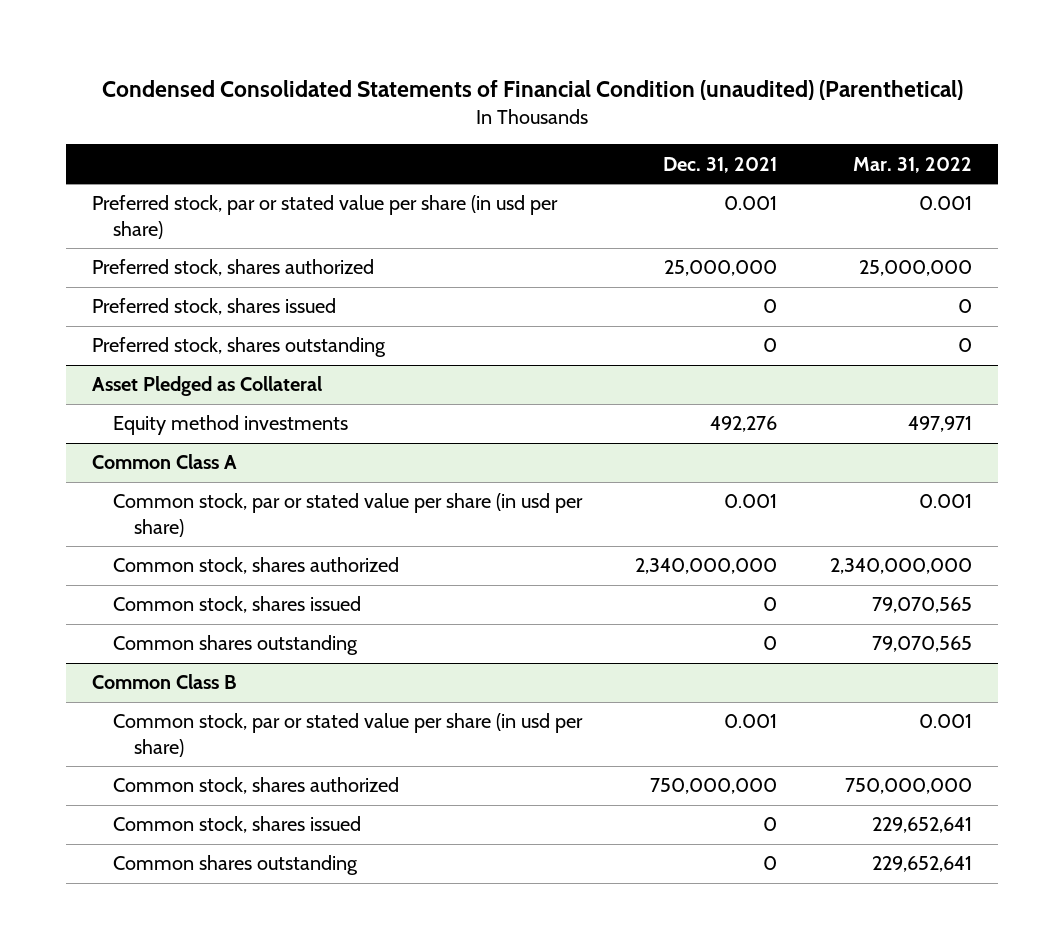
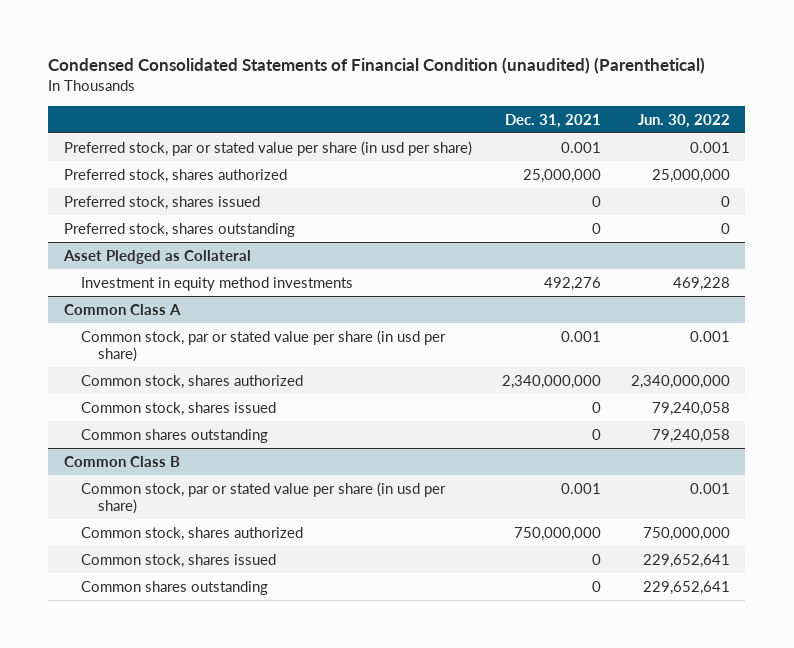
[852,156,972,173] Mar. 31, 2022 -> none
none -> [638,113,731,128] Jun. 30, 2022
[113,415,349,436] Equity method investments -> [81,276,354,291] Investment in equity method investments

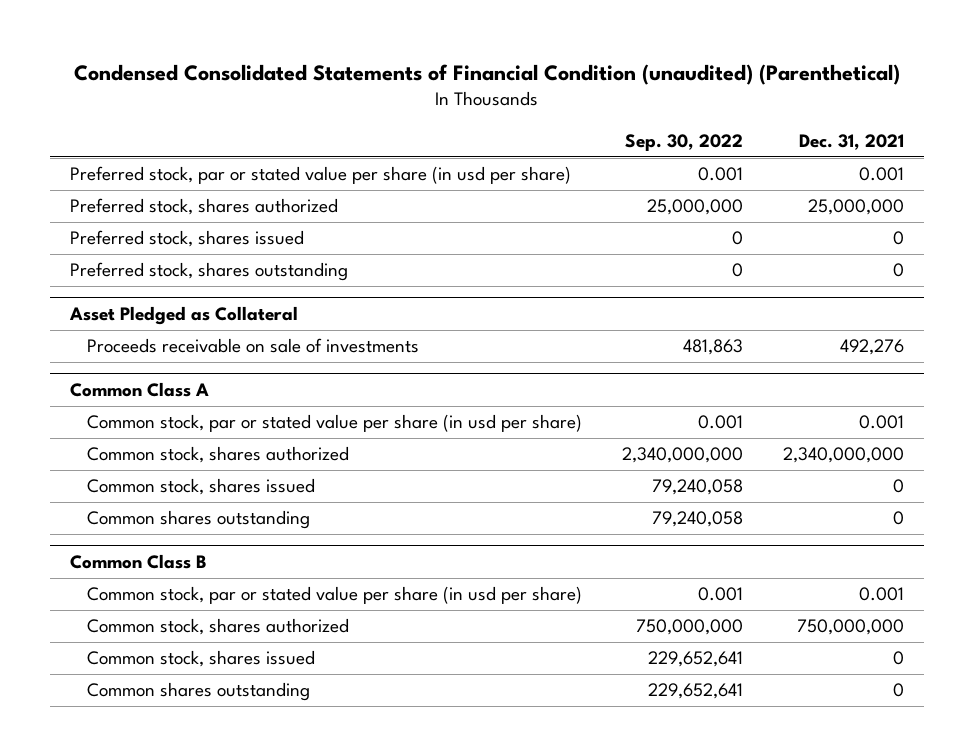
[638,113,731,128] Jun. 30, 2022 -> none
none -> [625,133,744,151] Sep. 30, 2022
[81,276,354,291] Investment in equity method investments -> [86,338,419,354] Proceeds receivable on sale of investments

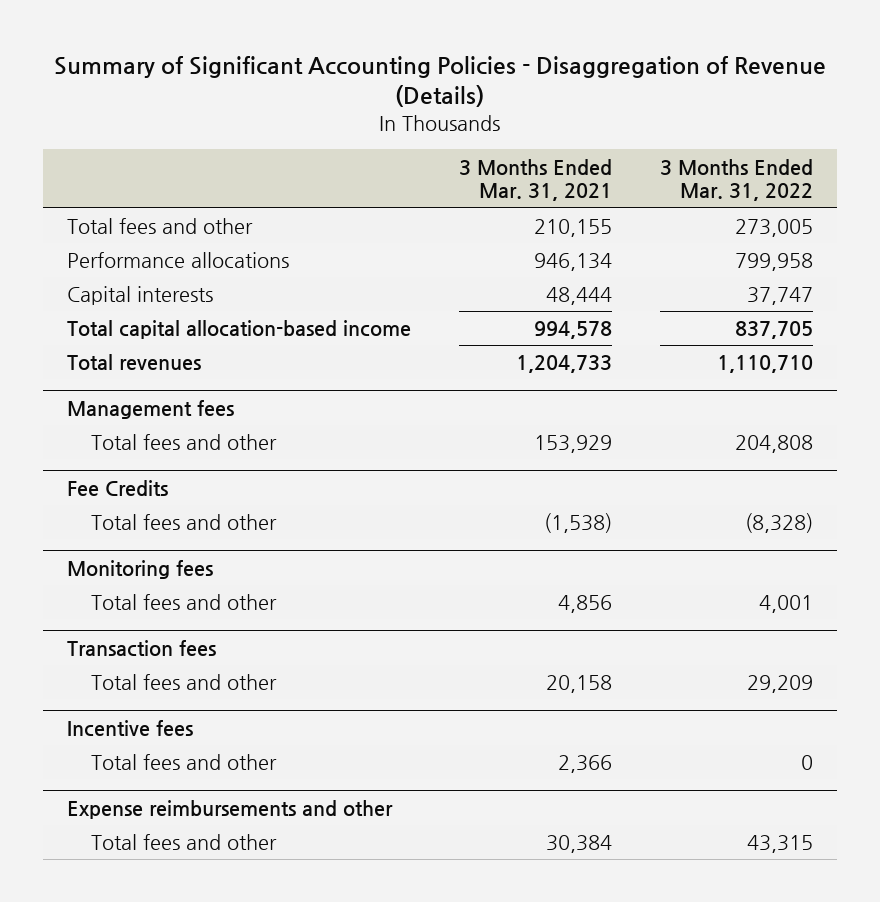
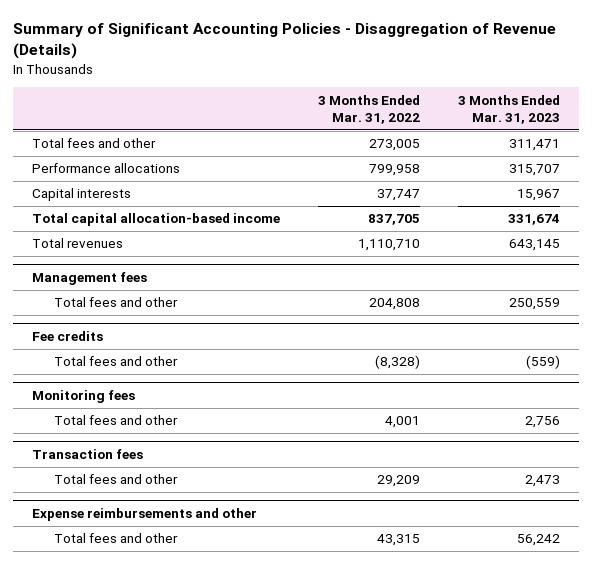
[458,158,612,202] 3 Months Ended Mar. 31, 2021 -> none
none -> [458,94,561,124] 3 Months Ended Mar. 31, 2023
[66,479,168,496] Fee Credits -> [32,331,104,342] Fee credits
[66,719,193,737] Incentive fees -> none
[90,754,277,771] Total fees and other -> none

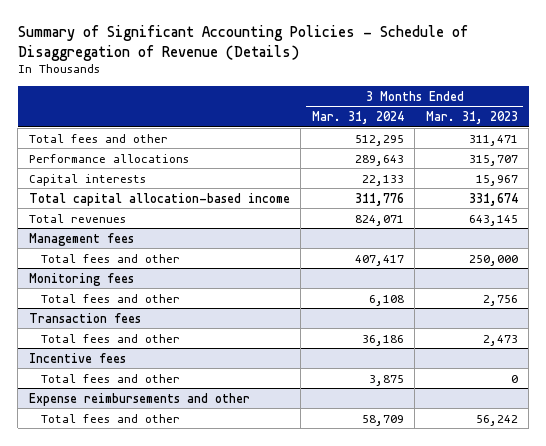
[13,23,557,60] Summary of Significant Accounting Policies - Disaggregation of Revenue (Details) -> [17,25,468,61] Summary of Significant Accounting Policies - Schedule of Disaggregation of Revenue (Details)
[318,94,421,124] 3 Months Ended Mar. 31, 2022 -> none
none -> [311,111,404,125] Mar. 31, 2024
[32,331,104,342] Fee credits -> none
[53,356,178,367] Total fees and other -> none
[509,298,561,311] 250,559 -> [468,254,518,266] 250,000
none -> [28,352,126,363] Incentive fees
none -> [40,373,180,383] Total fees and other

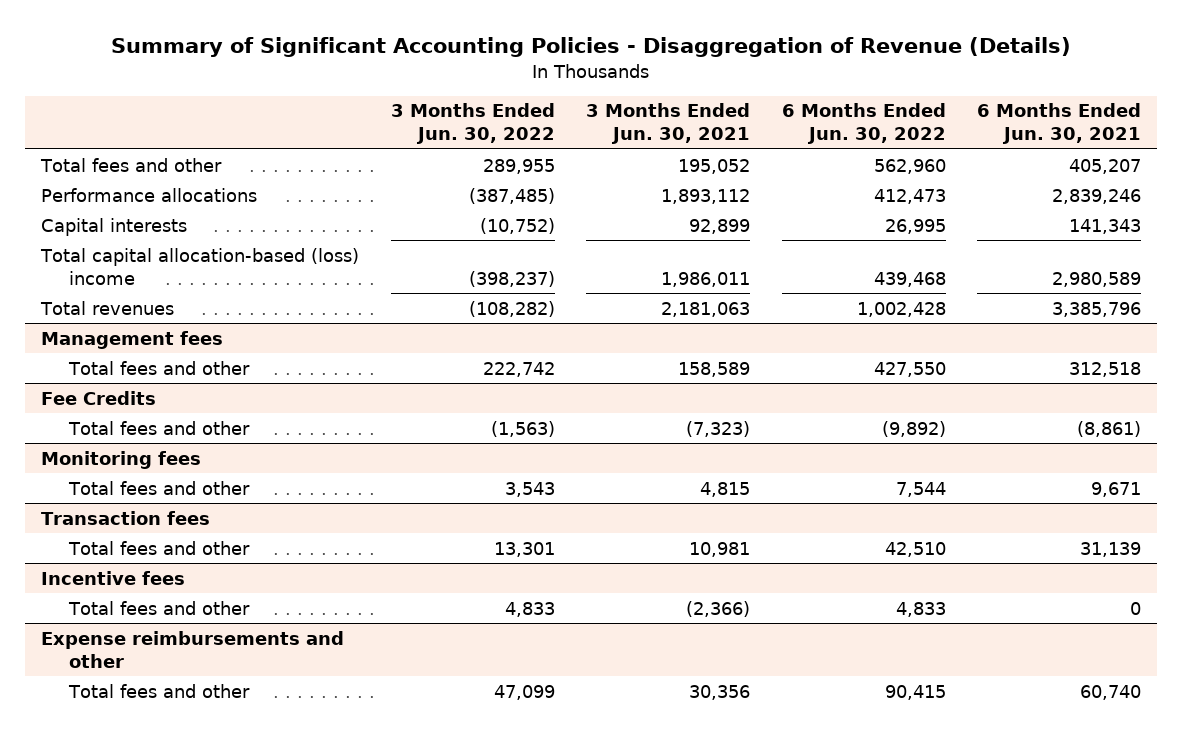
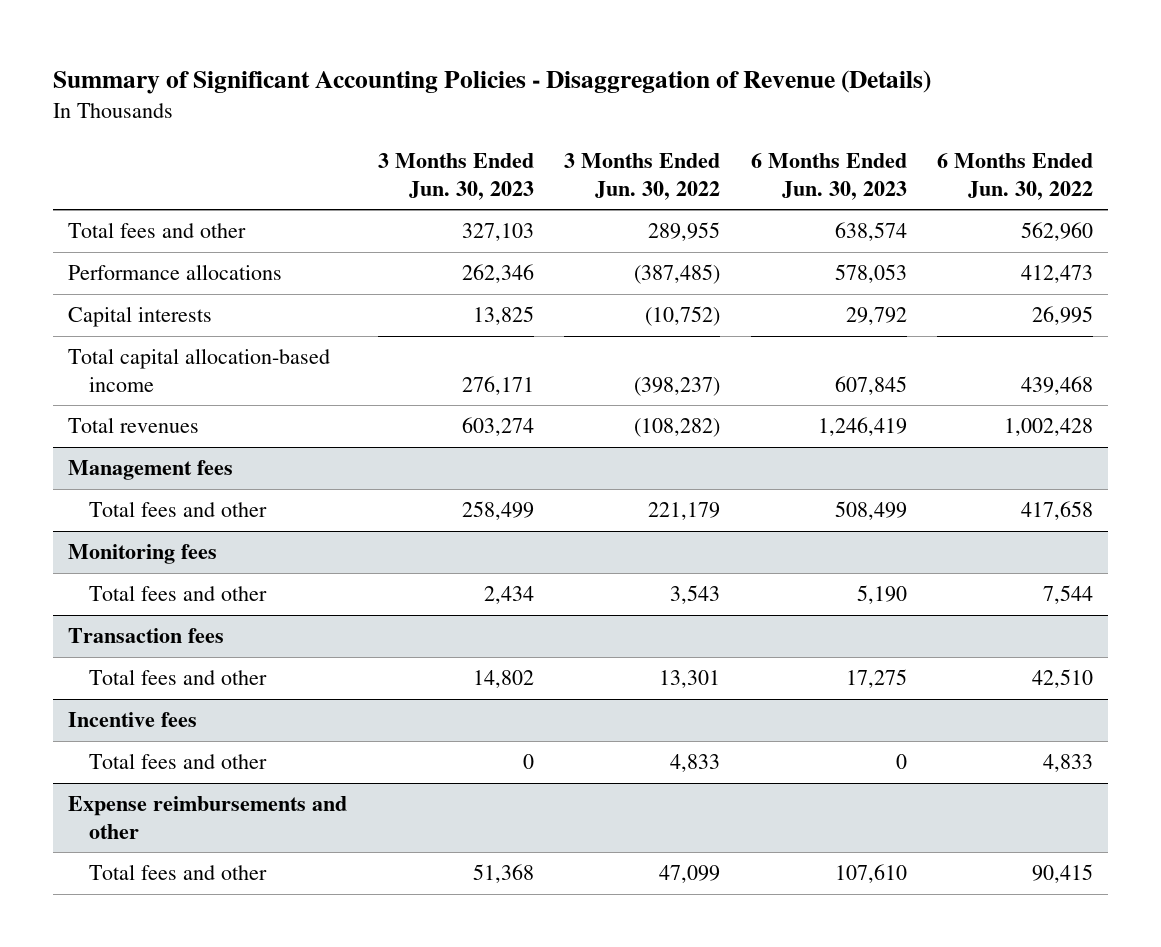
[586,103,751,145] 3 Months Ended Jun. 30, 2021 -> none
[977,103,1142,145] 6 Months Ended Jun. 30, 2021 -> none
none -> [377,153,534,200] 3 Months Ended Jun. 30, 2023
none -> [750,153,907,200] 6 Months Ended Jun. 30, 2023
[39,247,359,285] Total capital allocation-based (loss) income -> [68,348,331,392] Total capital allocation-based income
[40,390,156,405] Fee Credits -> none
[67,420,250,435] Total fees and other -> none
[482,361,555,377] 222,742 -> [648,502,721,521] 221,179
[873,361,946,377] 427,550 -> [1021,501,1094,521] 417,658

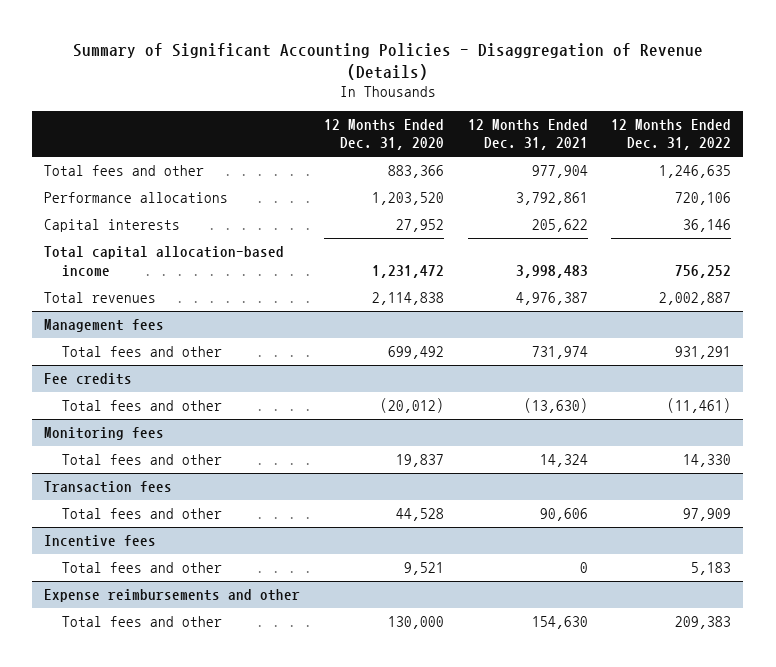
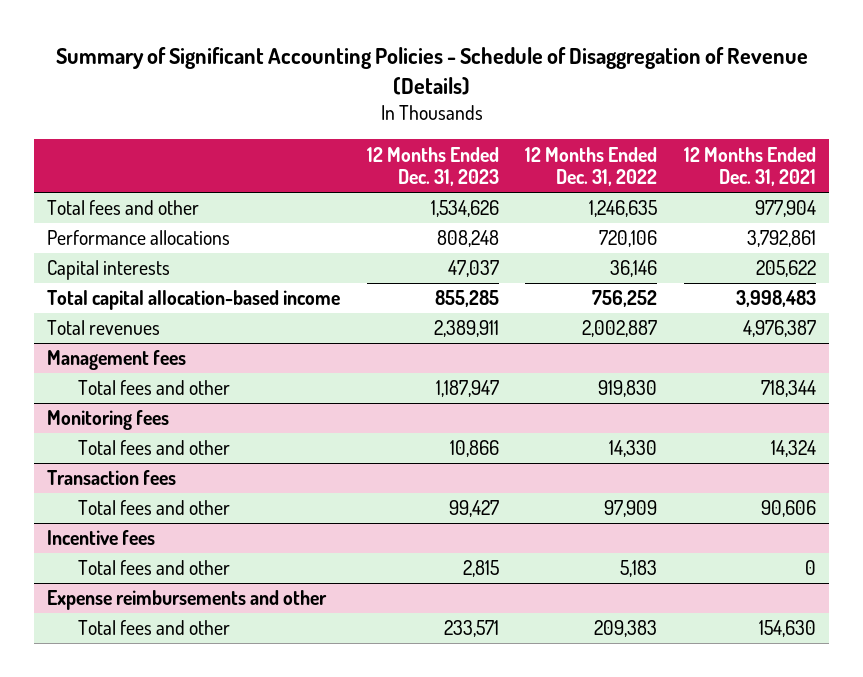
[72,42,703,80] Summary of Significant Accounting Policies - Disaggregation of Revenue (Details) -> [55,46,808,95] Summary of Significant Accounting Policies - Schedule of Disaggregation of Revenue (Details)
[323,118,444,151] 12 Months Ended Dec. 31, 2020 -> none
none -> [366,146,499,187] 12 Months Ended Dec. 31, 2023
[44,373,133,386] Fee credits -> none
[61,400,222,412] Total fees and other -> none
[531,346,588,360] 731,974 -> [760,380,816,398] 718,344
[675,346,732,360] 931,291 -> [598,380,658,398] 919,830

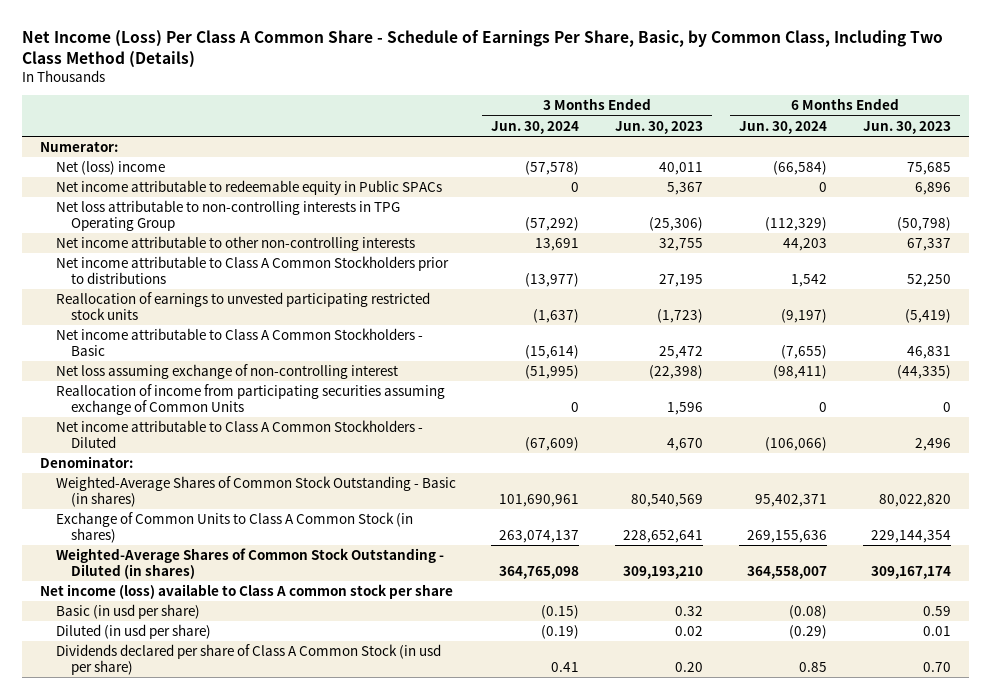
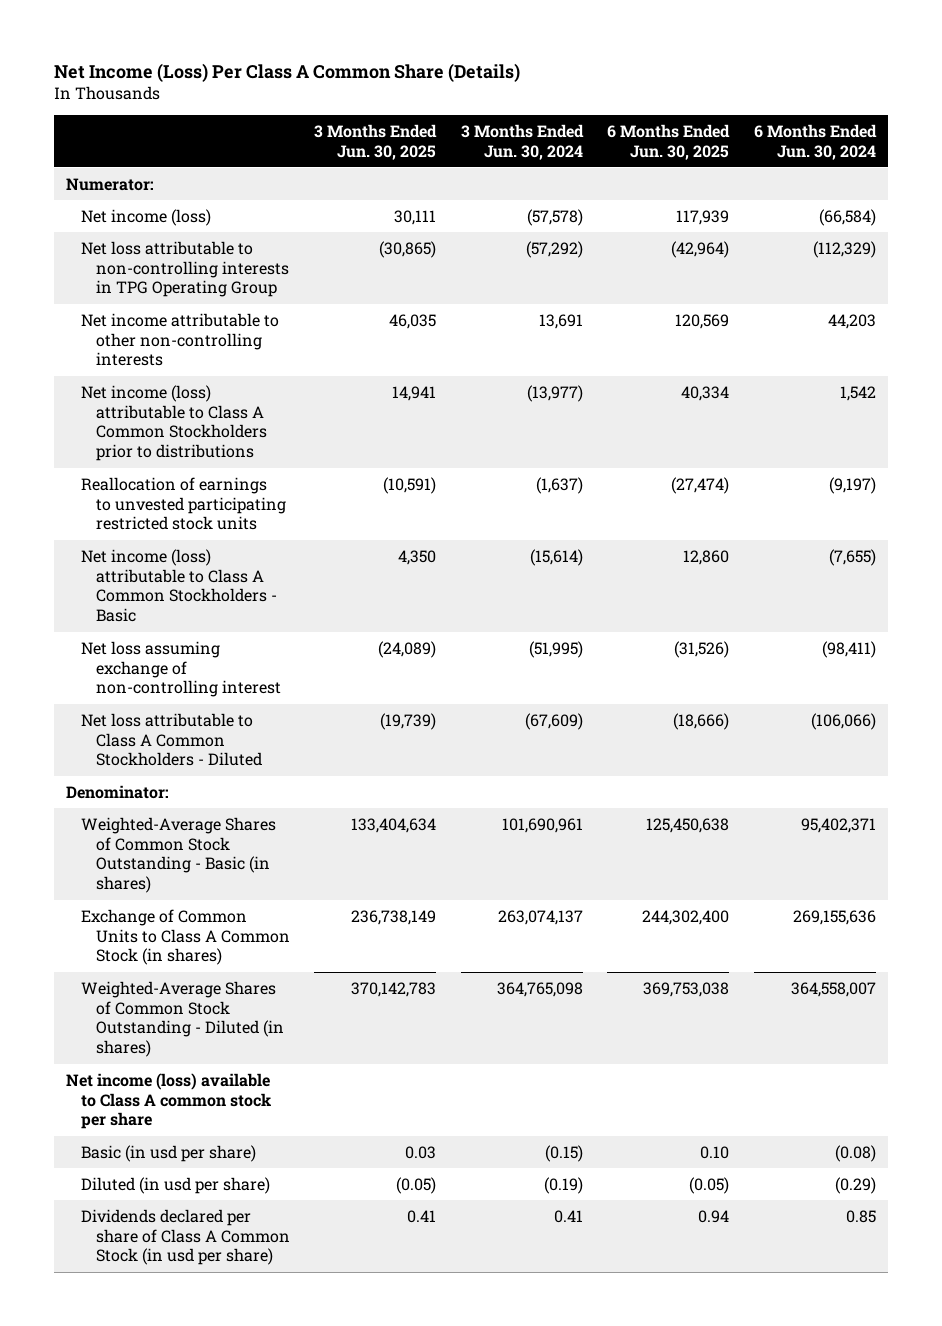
[22,30,944,68] Net Income (Loss) Per Class A Common Share - Schedule of Earnings Per Share, Basic, by Common Class, Including Two Class Method (Details) -> [53,63,520,83] Net Income (Loss) Per Class A Common Share (Details)
[615,120,704,134] Jun. 30, 2023 -> none
[862,120,951,134] Jun. 30, 2023 -> none
none -> [314,123,438,160] 3 Months Ended Jun. 30, 2025
none -> [607,123,731,160] 6 Months Ended Jun. 30, 2025
[55,180,442,196] Net income attributable to redeemable equity in Public SPACs -> none
[55,161,165,176] Net (loss) income -> [80,208,211,226] Net income (loss)
[55,256,449,284] Net income attributable to Class A Common Stockholders prior to distributions -> [80,384,268,462] Net income (loss) attributable to Class A Common Stockholders prior to distributions
[55,328,423,356] Net income attributable to Class A Common Stockholders - Basic -> [80,548,278,623] Net income (loss) attributable to Class A Common Stockholders - Basic
[55,384,445,415] Reallocation of income from participating securities assuming exchange of Common Units -> none
[55,420,423,448] Net income attributable to Class A Common Stockholders - Diluted -> [80,712,263,767] Net loss attributable to Class A Common Stockholders - Diluted

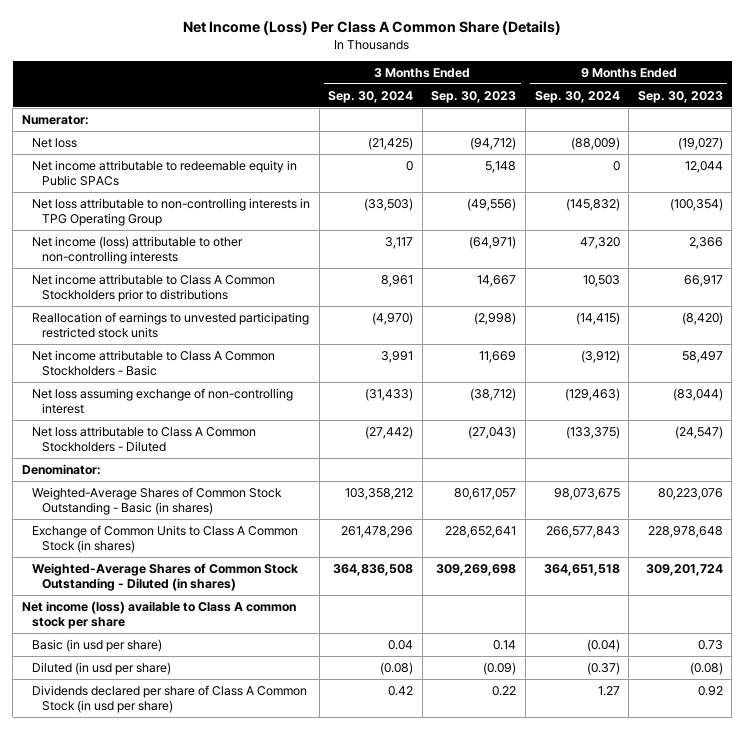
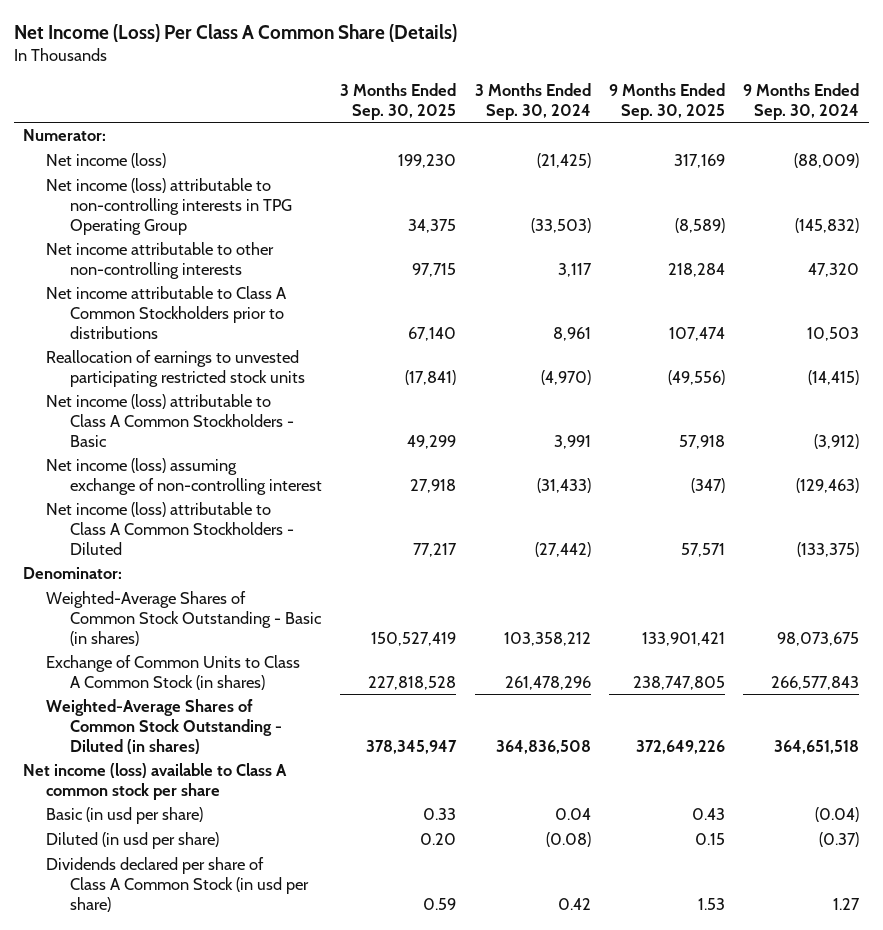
[431,90,517,103] Sep. 30, 2023 -> none
[637,90,723,103] Sep. 30, 2023 -> none
none -> [340,82,457,120] 3 Months Ended Sep. 30, 2025
none -> [609,82,726,120] 9 Months Ended Sep. 30, 2025
[31,159,297,186] Net income attributable to redeemable equity in Public SPACs -> none
[31,137,77,148] Net loss -> [46,153,167,169] Net income (loss)
[31,197,310,226] Net loss attributable to non-controlling interests in TPG Operating Group -> [46,178,292,235] Net income (loss) attributable to non-controlling interests in TPG Operating Group
[31,235,243,264] Net income (loss) attributable to other non-controlling interests -> [46,242,275,279] Net income attributable to other non-controlling interests
[31,349,275,376] Net income attributable to Class A Common Stockholders - Basic -> [46,394,294,447] Net income (loss) attributable to Class A Common Stockholders - Basic
[31,387,293,414] Net loss assuming exchange of non-controlling interest -> [46,458,322,495] Net income (loss) assuming exchange of non-controlling interest
[31,425,256,452] Net loss attributable to Class A Common Stockholders - Diluted -> [46,502,294,555] Net income (loss) attributable to Class A Common Stockholders - Diluted

